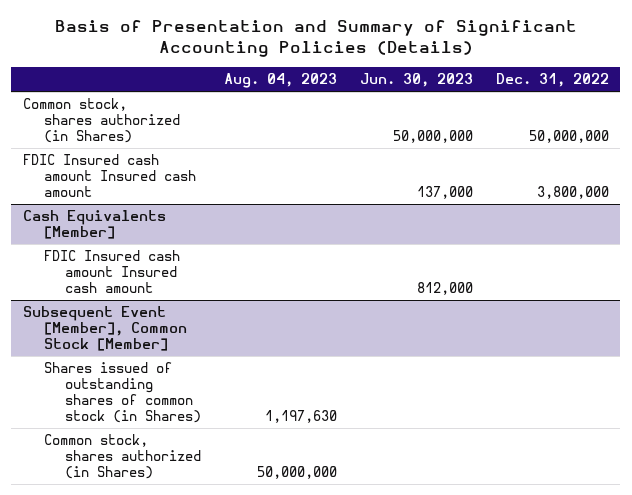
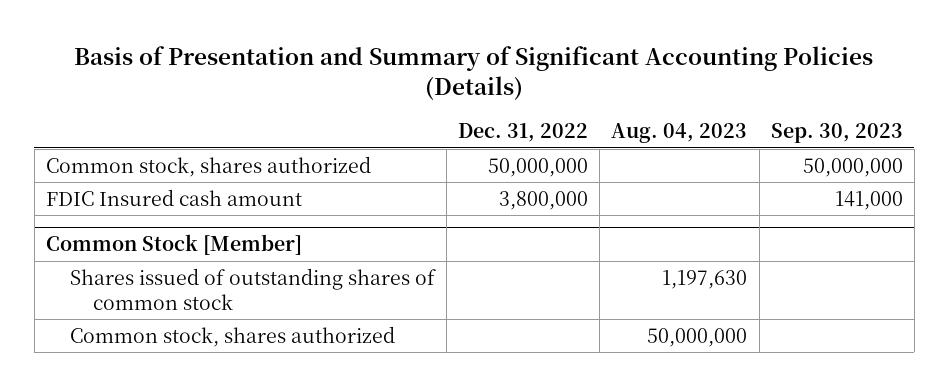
[360,73,474,88] Jun. 30, 2023 -> none
none -> [770,123,903,144] Sep. 30, 2023
[22,210,166,240] Cash Equivalents [Member] -> none
[44,250,181,293] FDIC Insured cash amount Insured cash amount -> none
[22,98,181,143] Common stock, shares authorized (in Shares) -> [46,155,372,177] Common stock, shares authorized
[22,154,197,197] FDIC Insured cash amount Insured cash amount -> [46,188,303,206] FDIC Insured cash amount
[22,306,188,351] Subsequent Event [Member], Common Stock [Member] -> [46,234,303,256] Common Stock [Member]
[44,362,202,423] Shares issued of outstanding shares of common stock (in Shares) -> [69,267,436,310] Shares issued of outstanding shares of common stock
[44,434,202,479] Common stock, shares authorized (in Shares) -> [69,325,395,347] Common stock, shares authorized

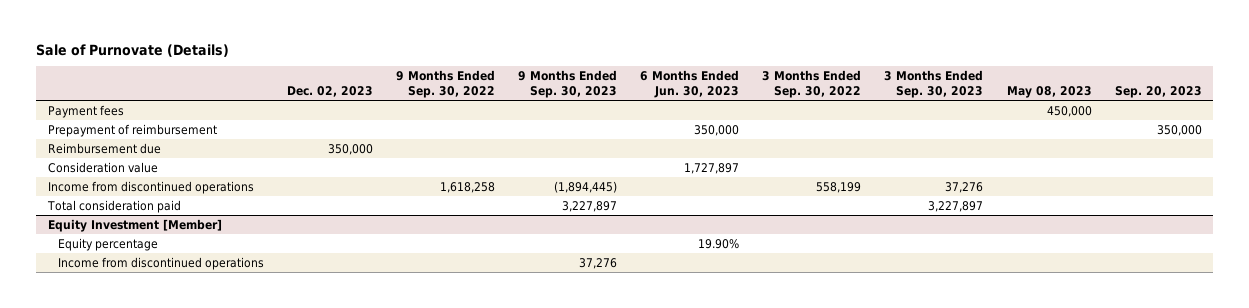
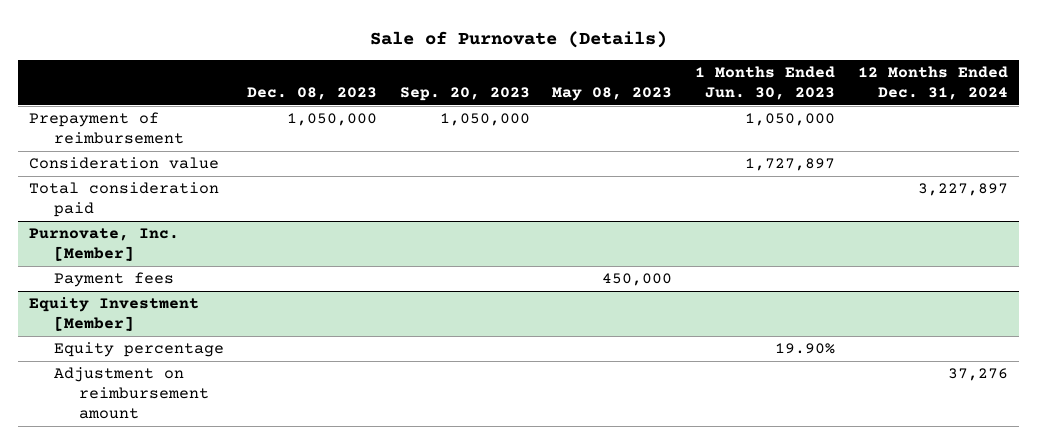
[287,86,374,98] Dec. 02, 2023 -> none
[396,70,496,99] 9 Months Ended Sep. 30, 2022 -> none
[518,70,618,99] 9 Months Ended Sep. 30, 2023 -> none
[640,70,740,99] 6 Months Ended Jun. 30, 2023 -> none
[762,70,862,99] 3 Months Ended Sep. 30, 2022 -> none
[884,70,984,99] 3 Months Ended Sep. 30, 2023 -> none
none -> [246,87,377,101] Dec. 08, 2023
none -> [695,66,836,101] 1 Months Ended Jun. 30, 2023
none -> [858,66,1009,101] 12 Months Ended Dec. 31, 2024
[47,104,124,118] Payment fees -> none
[47,142,161,154] Reimbursement due -> none
[1156,124,1202,136] 350,000 -> [439,113,530,127] 1,050,000
[47,180,254,194] Income from discontinued operations -> none
none -> [29,228,180,262] Purnovate, Inc. [Member]
none -> [53,272,174,288] Payment fees
[57,256,264,270] Income from discontinued operations -> [53,367,209,420] Adjustment on reimbursement amount

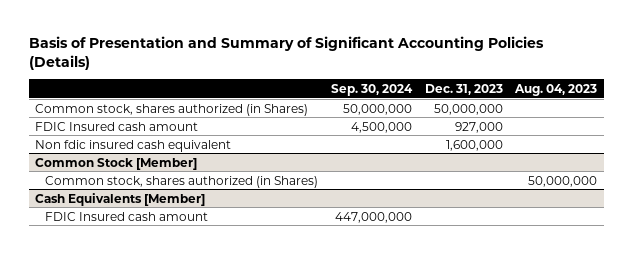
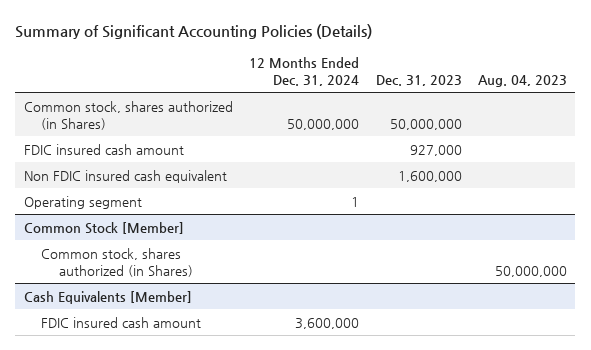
[29,36,545,71] Basis of Presentation and Summary of Significant Accounting Policies (Details) -> [15,23,373,39] Summary of Significant Accounting Policies (Details)
[331,83,414,96] Sep. 30, 2024 -> none
none -> [249,56,360,86] 12 Months Ended Dec. 31, 2024
[35,121,199,131] FDIC Insured cash amount -> [23,143,184,155] FDIC insured cash amount
[35,139,232,152] Non fdic insured cash equivalent -> [23,169,227,183] Non FDIC insured cash equivalent
none -> [23,195,142,209] Operating segment
[45,211,209,221] FDIC Insured cash amount -> [41,316,202,328] FDIC insured cash amount

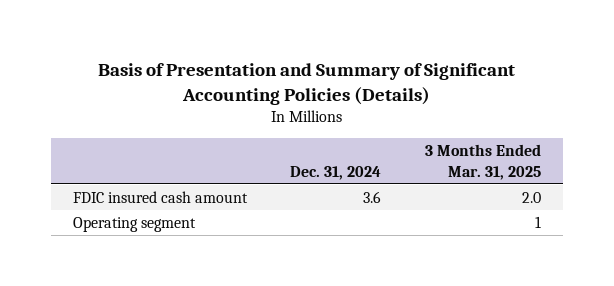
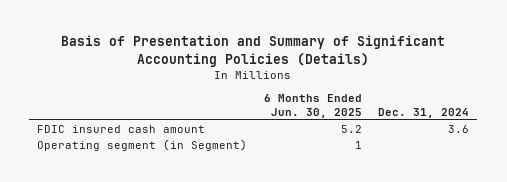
[425,143,542,180] 3 Months Ended Mar. 31, 2025 -> none
none -> [263,93,362,118] 6 Months Ended Jun. 30, 2025
[72,216,196,232] Operating segment -> [37,139,248,152] Operating segment (in Segment)

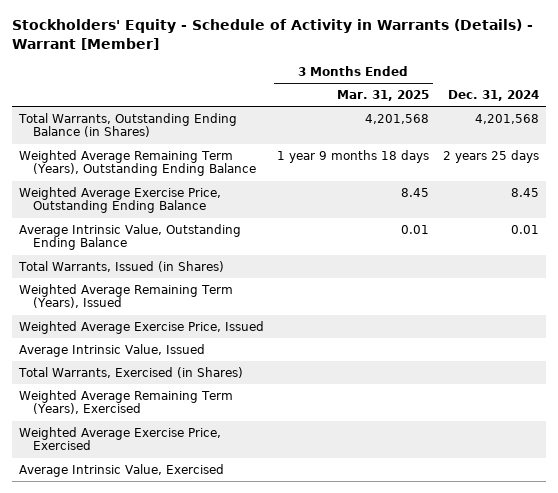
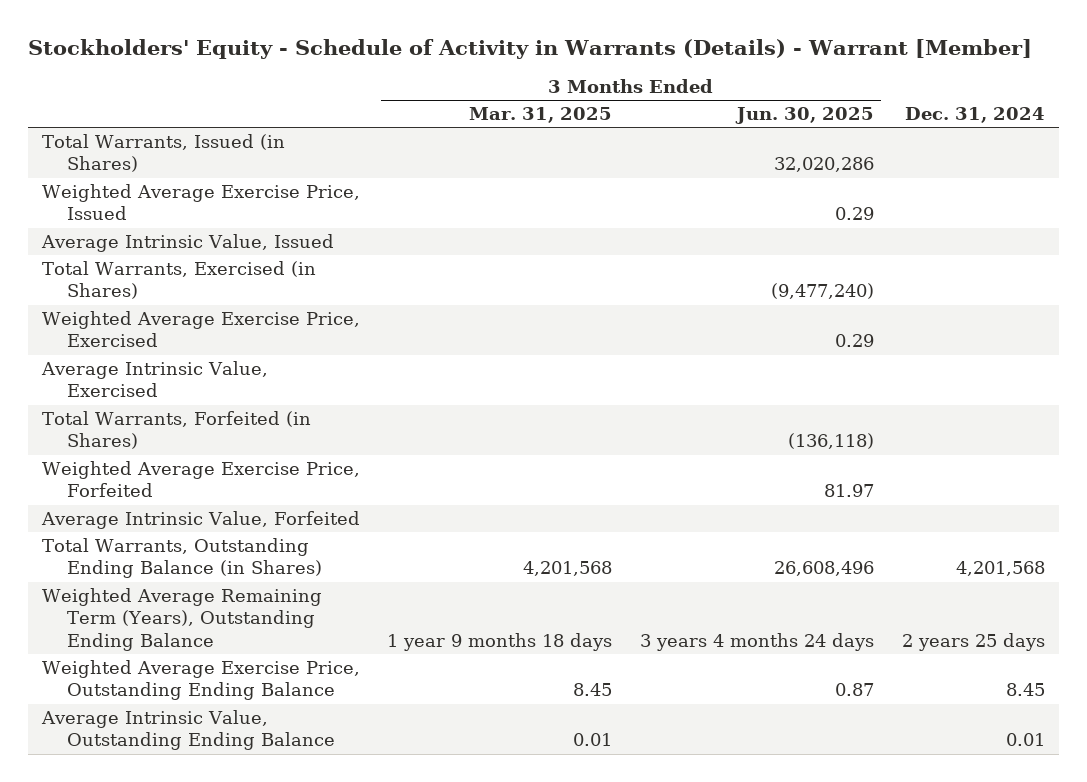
none -> [735,107,875,125] Jun. 30, 2025
[18,283,233,309] Weighted Average Remaining Term (Years), Issued -> none
[18,389,233,415] Weighted Average Remaining Term (Years), Exercised -> none
none -> [41,411,311,450] Total Warrants, Forfeited (in Shares)
none -> [41,461,360,498] Weighted Average Exercise Price, Forfeited
none -> [40,511,360,530] Average Intrinsic Value, Forfeited
[17,112,237,138] Total Warrants, Outstanding Ending Balance (in Shares) -> [41,538,322,579] Total Warrants, Outstanding Ending Balance (in Shares)
[18,149,257,177] Weighted Average Remaining Term (Years), Outstanding Ending Balance -> [41,588,322,651] Weighted Average Remaining Term (Years), Outstanding Ending Balance
[18,186,221,214] Weighted Average Exercise Price, Outstanding Ending Balance -> [41,660,360,701] Weighted Average Exercise Price, Outstanding Ending Balance
[18,223,241,251] Average Intrinsic Value, Outstanding Ending Balance -> [40,710,335,751] Average Intrinsic Value, Outstanding Ending Balance

